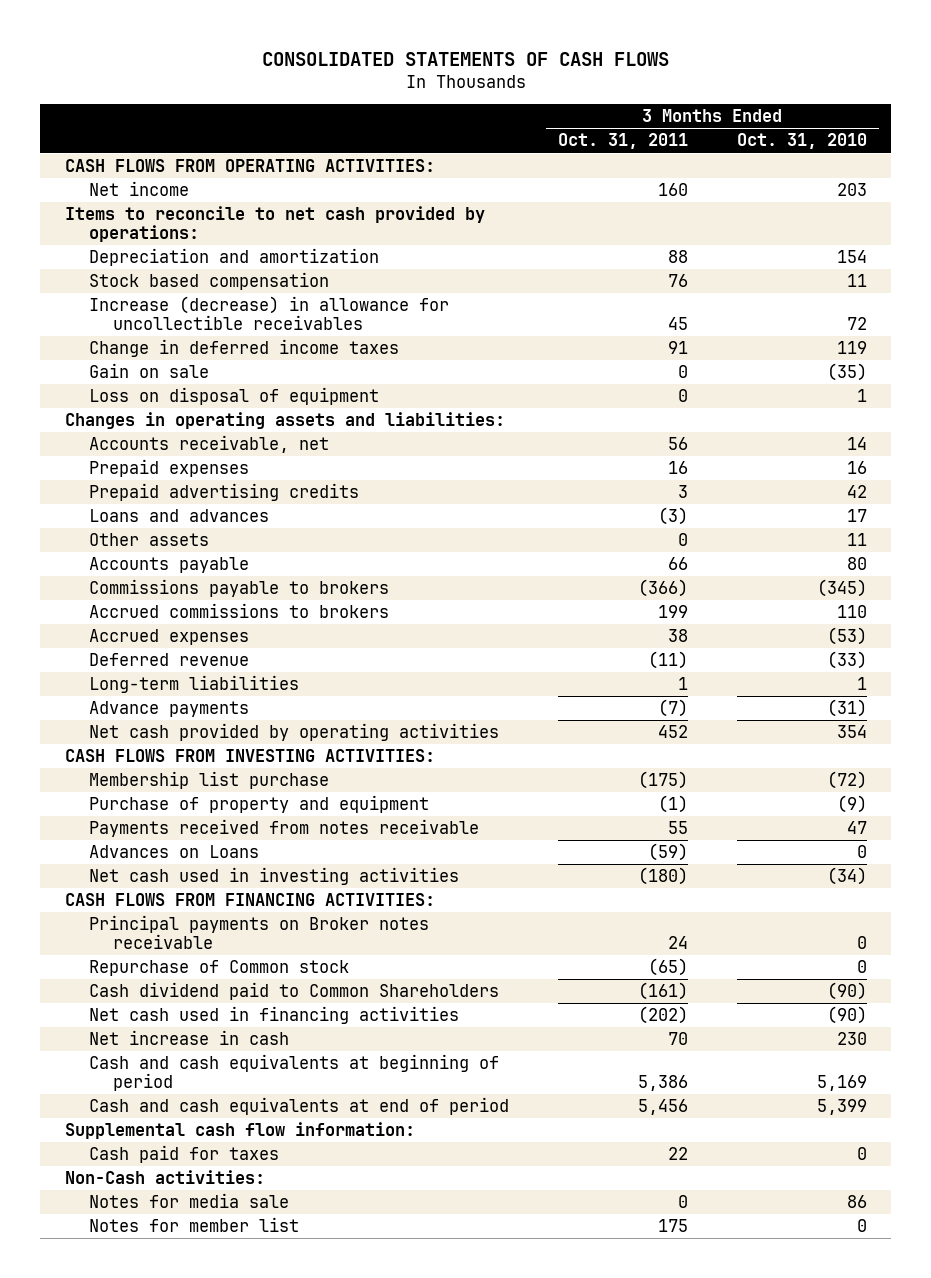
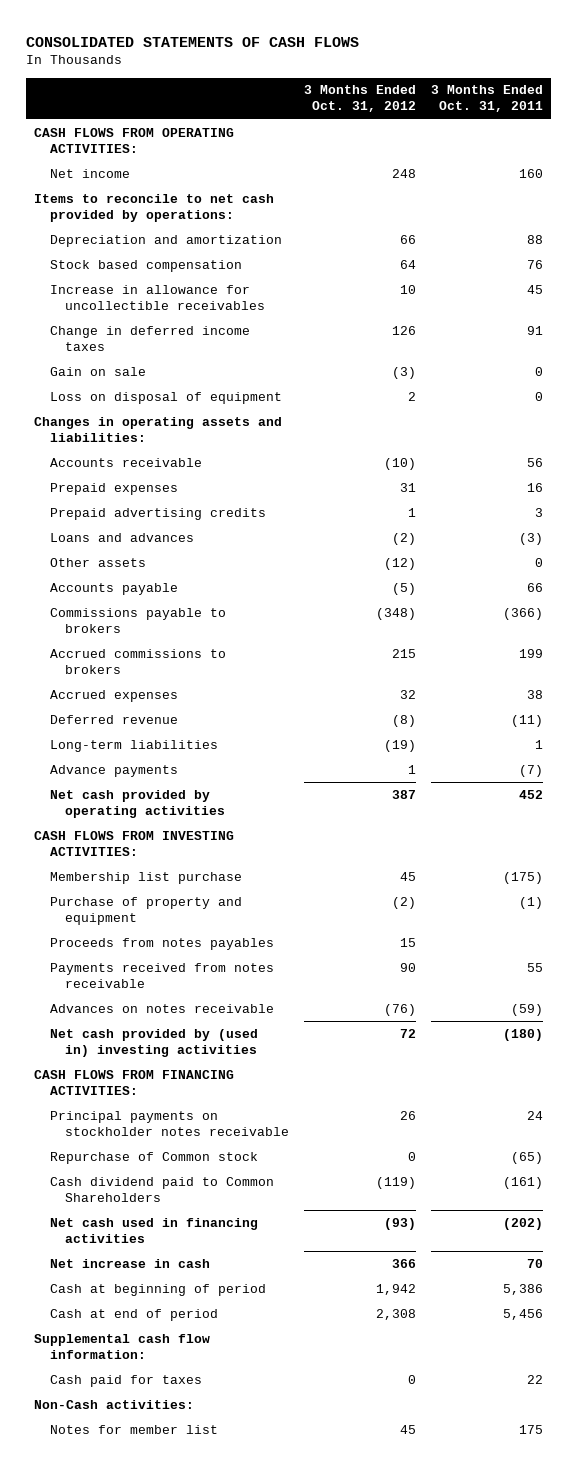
[736,133,867,150] Oct. 31, 2010 -> none
none -> [304,85,417,113] 3 Months Ended Oct. 31, 2012
[88,296,449,331] Increase (decrease) in allowance for uncollectible receivables -> [49,284,266,310] Increase in allowance for uncollectible receivables
[88,435,329,454] Accounts receivable, net -> [49,457,202,467] Accounts receivable
none -> [49,937,274,950] Proceeds from notes payables
[88,845,259,859] Advances on Loans -> none
none -> [49,1003,274,1013] Advances on notes receivable
[88,867,459,886] Net cash used in investing activities -> [49,1028,258,1057] Net cash provided by (used in) investing activities
[88,915,429,950] Principal payments on Broker notes receivable -> [49,1110,290,1136] Principal payments on stockholder notes receivable
[88,1054,499,1092] Cash and cash equivalents at beginning of period -> [49,1283,266,1296] Cash at beginning of period
[88,1097,509,1116] Cash and cash equivalents at end of period -> [49,1308,218,1321] Cash at end of period
[88,1193,289,1209] Notes for media sale -> none

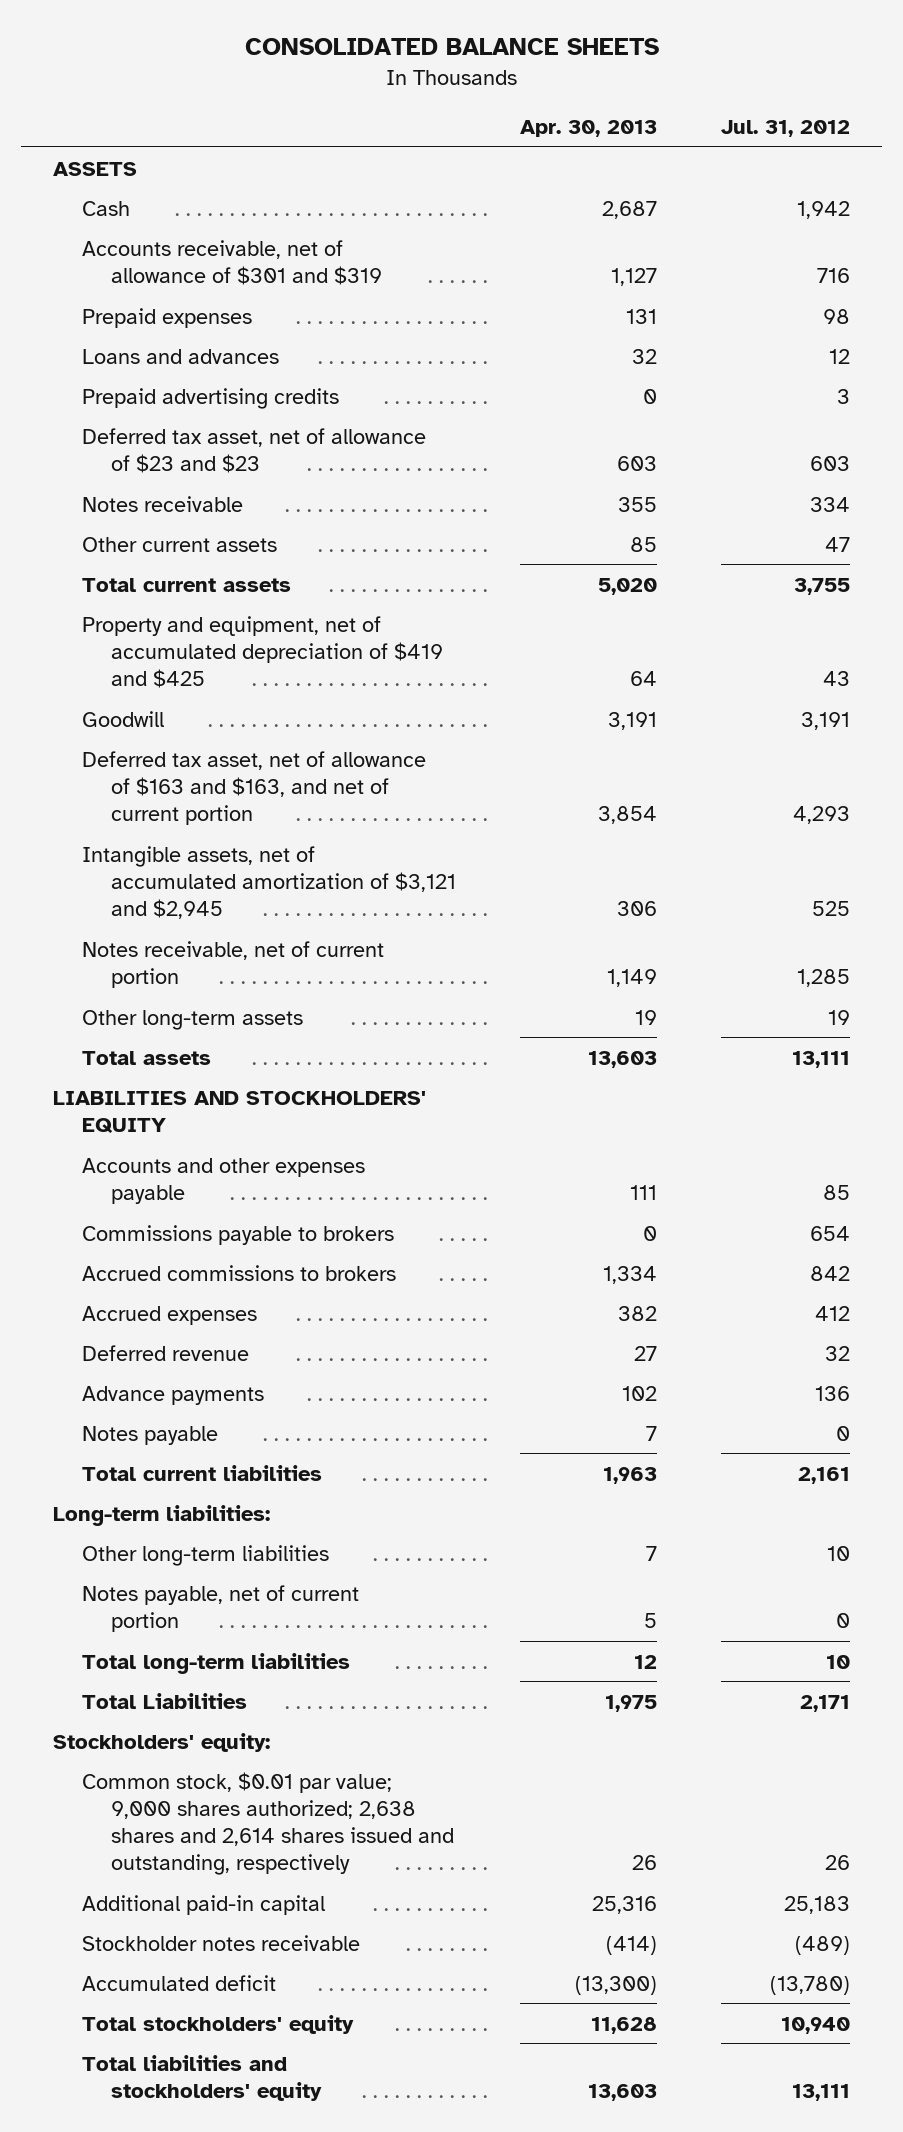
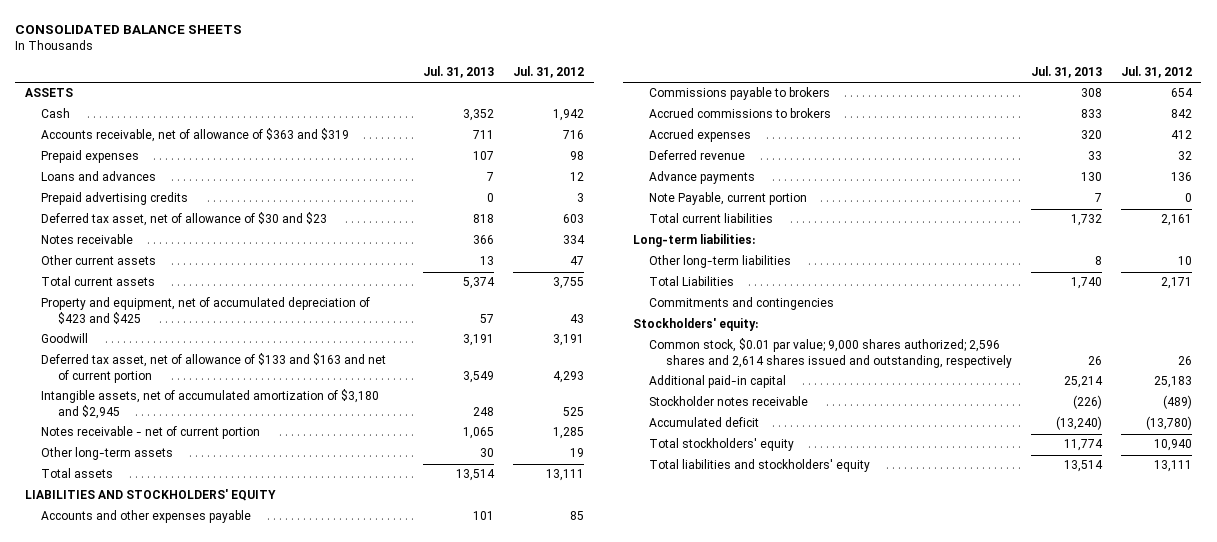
[520,120,658,138] Apr. 30, 2013 -> none
none -> [423,66,495,79] Jul. 31, 2013
[82,239,383,285] Accounts receivable, net of allowance of $301 and $319 -> [41,128,350,143] Accounts receivable, net of allowance of $363 and $319
[82,427,427,473] Deferred tax asset, net of allowance of $23 and $23 -> [41,212,328,227] Deferred tax asset, net of allowance of $30 and $23
[82,615,444,689] Property and equipment, net of accumulated depreciation of $419 and $425 -> [41,297,371,324] Property and equipment, net of accumulated depreciation of $423 and $425
[82,750,427,826] Deferred tax asset, net of allowance of $163 and $163, and net of current portion -> [41,353,387,383] Deferred tax asset, net of allowance of $133 and $163 and net of current portion
[82,845,457,920] Intangible assets, net of accumulated amortization of $3,121 and $2,945 -> [41,389,380,419] Intangible assets, net of accumulated amortization of $3,180 and $2,945
[82,940,385,988] Notes receivable, net of current portion -> [41,426,261,440] Notes receivable - net of current portion
[82,1425,219,1445] Notes payable -> [649,192,808,206] Note Payable, current portion
[82,1584,360,1632] Notes payable, net of current portion -> none
[82,1652,351,1674] Total long-term liabilities -> none
none -> [649,297,835,311] Commitments and contingencies
[82,1771,455,1876] Common stock, $0.01 par value; 9,000 shares authorized; 2,638 shares and 2,614 shares issued and outstanding, respectively -> [649,338,1012,368] Common stock, $0.01 par value; 9,000 shares authorized; 2,596 shares and 2,614 shares issued and outstanding, respectively

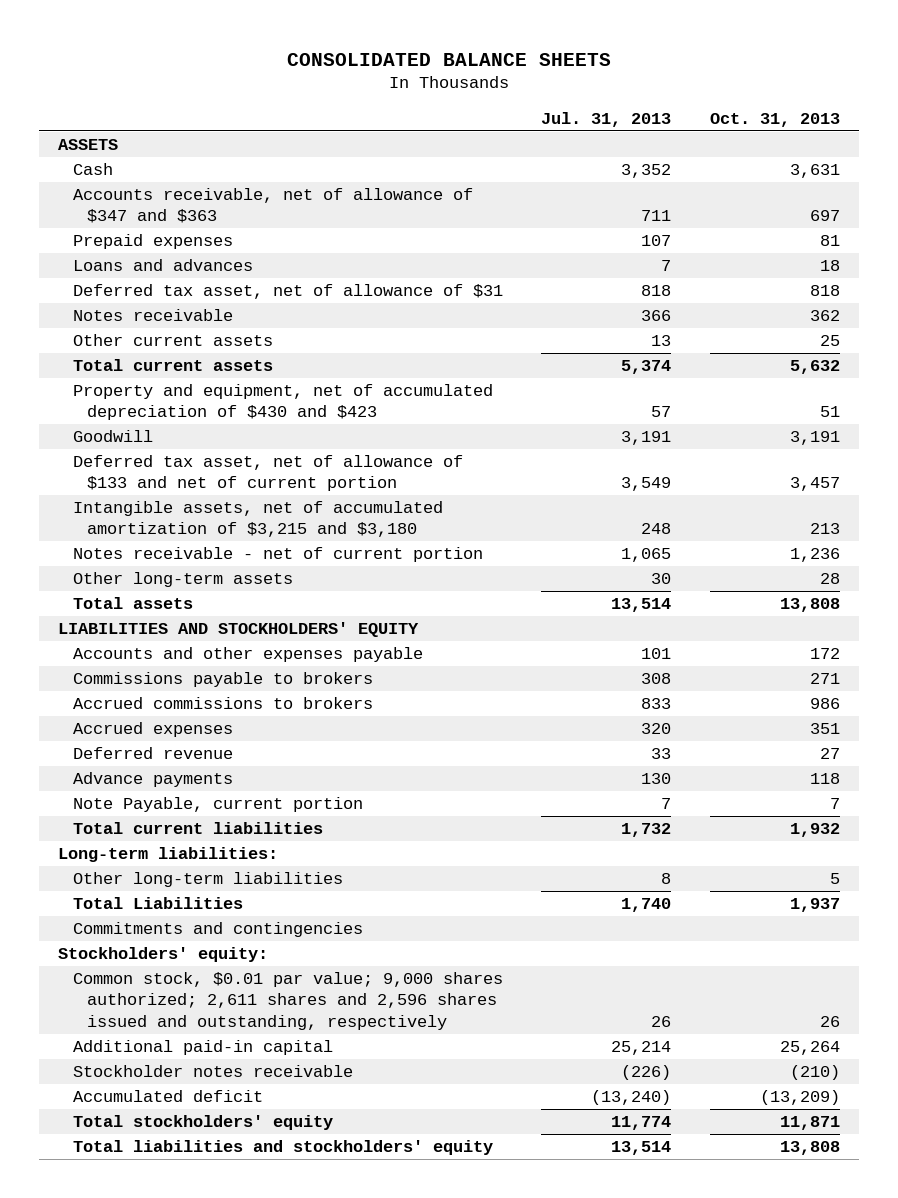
[513,66,585,79] Jul. 31, 2012 -> none
none -> [709,112,840,127] Oct. 31, 2013
[41,128,350,143] Accounts receivable, net of allowance of $363 and $319 -> [72,188,473,224] Accounts receivable, net of allowance of $347 and $363
[41,192,189,206] Prepaid advertising credits -> none
[41,212,328,227] Deferred tax asset, net of allowance of $30 and $23 -> [72,284,503,300] Deferred tax asset, net of allowance of $31
[41,297,371,324] Property and equipment, net of accumulated depreciation of $423 and $425 -> [72,384,493,421] Property and equipment, net of accumulated depreciation of $430 and $423
[41,353,387,383] Deferred tax asset, net of allowance of $133 and $163 and net of current portion -> [72,455,463,492] Deferred tax asset, net of allowance of $133 and net of current portion
[41,389,380,419] Intangible assets, net of accumulated amortization of $3,180 and $2,945 -> [72,501,443,538] Intangible assets, net of accumulated amortization of $3,215 and $3,180
[649,338,1012,368] Common stock, $0.01 par value; 9,000 shares authorized; 2,596 shares and 2,614 shares issued and outstanding, respectively -> [72,972,503,1030] Common stock, $0.01 par value; 9,000 shares authorized; 2,611 shares and 2,596 shares issued and outstanding, respectively

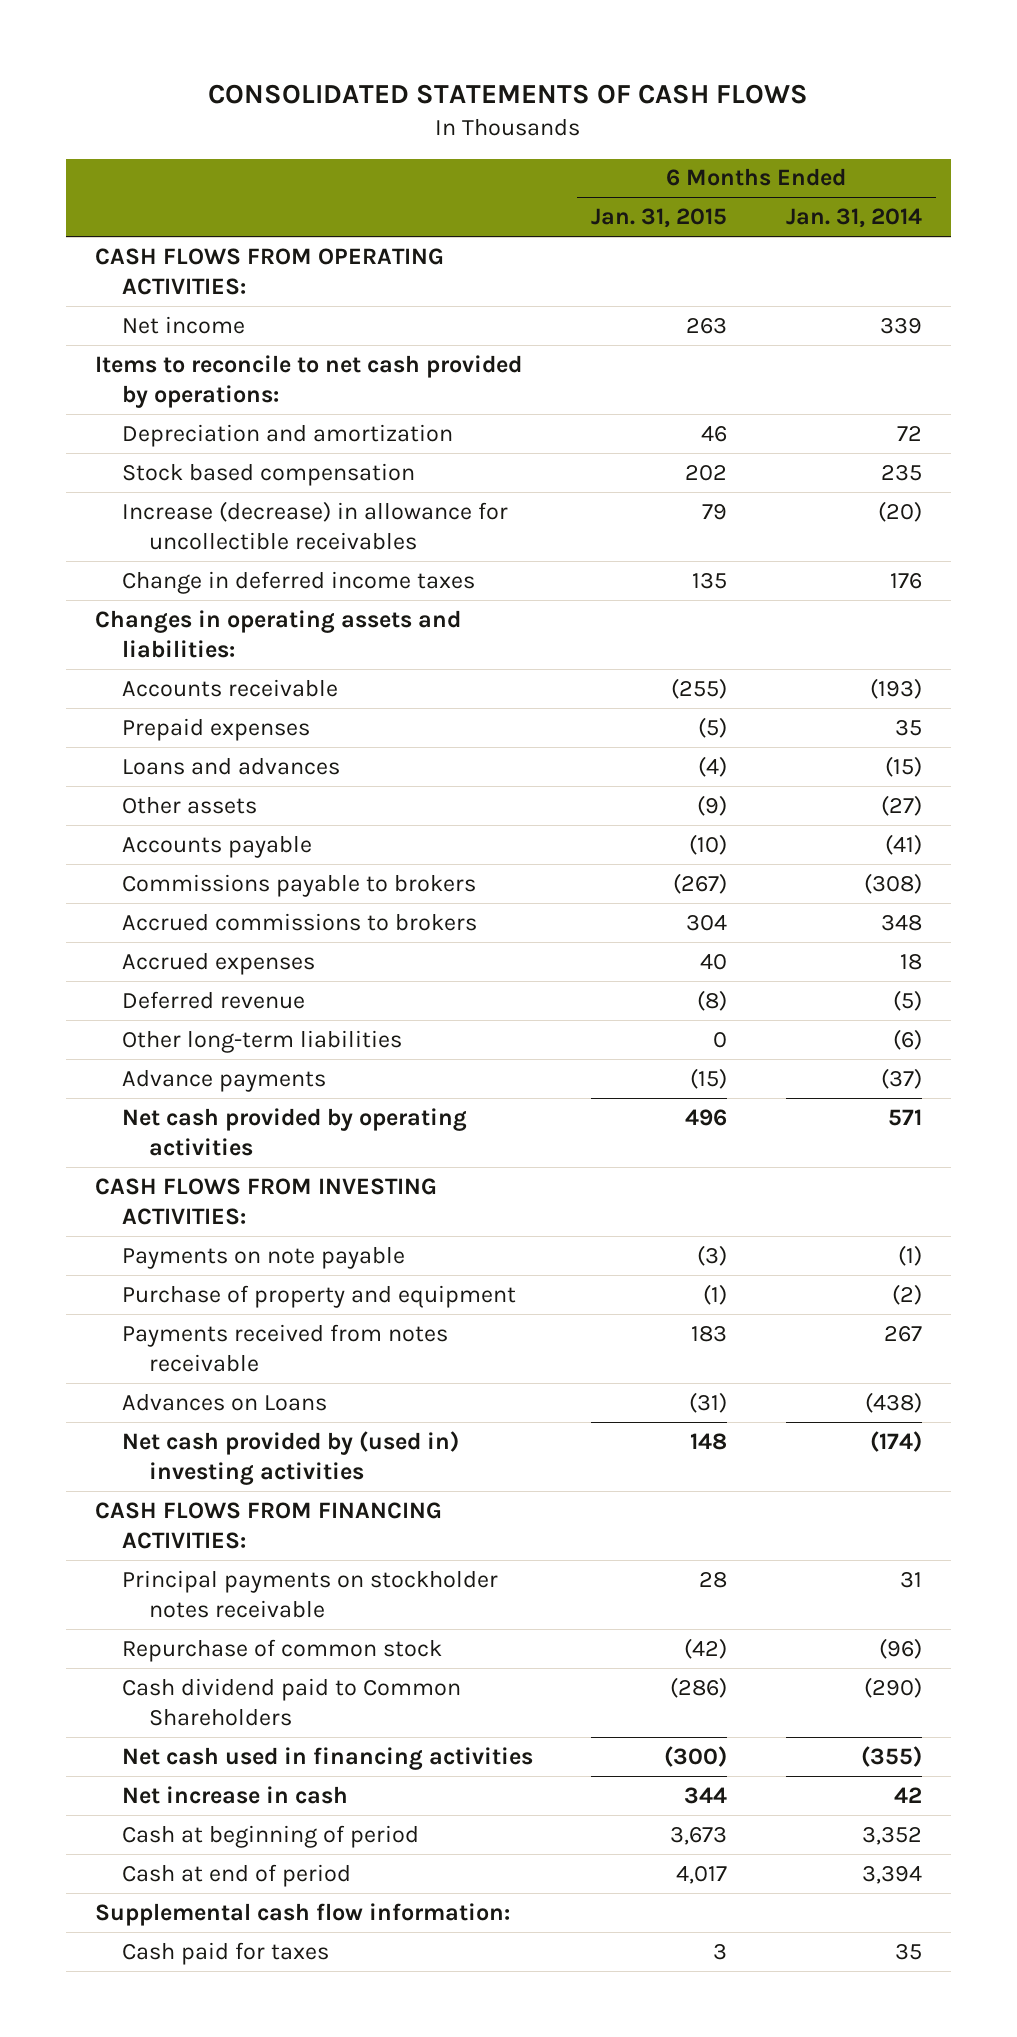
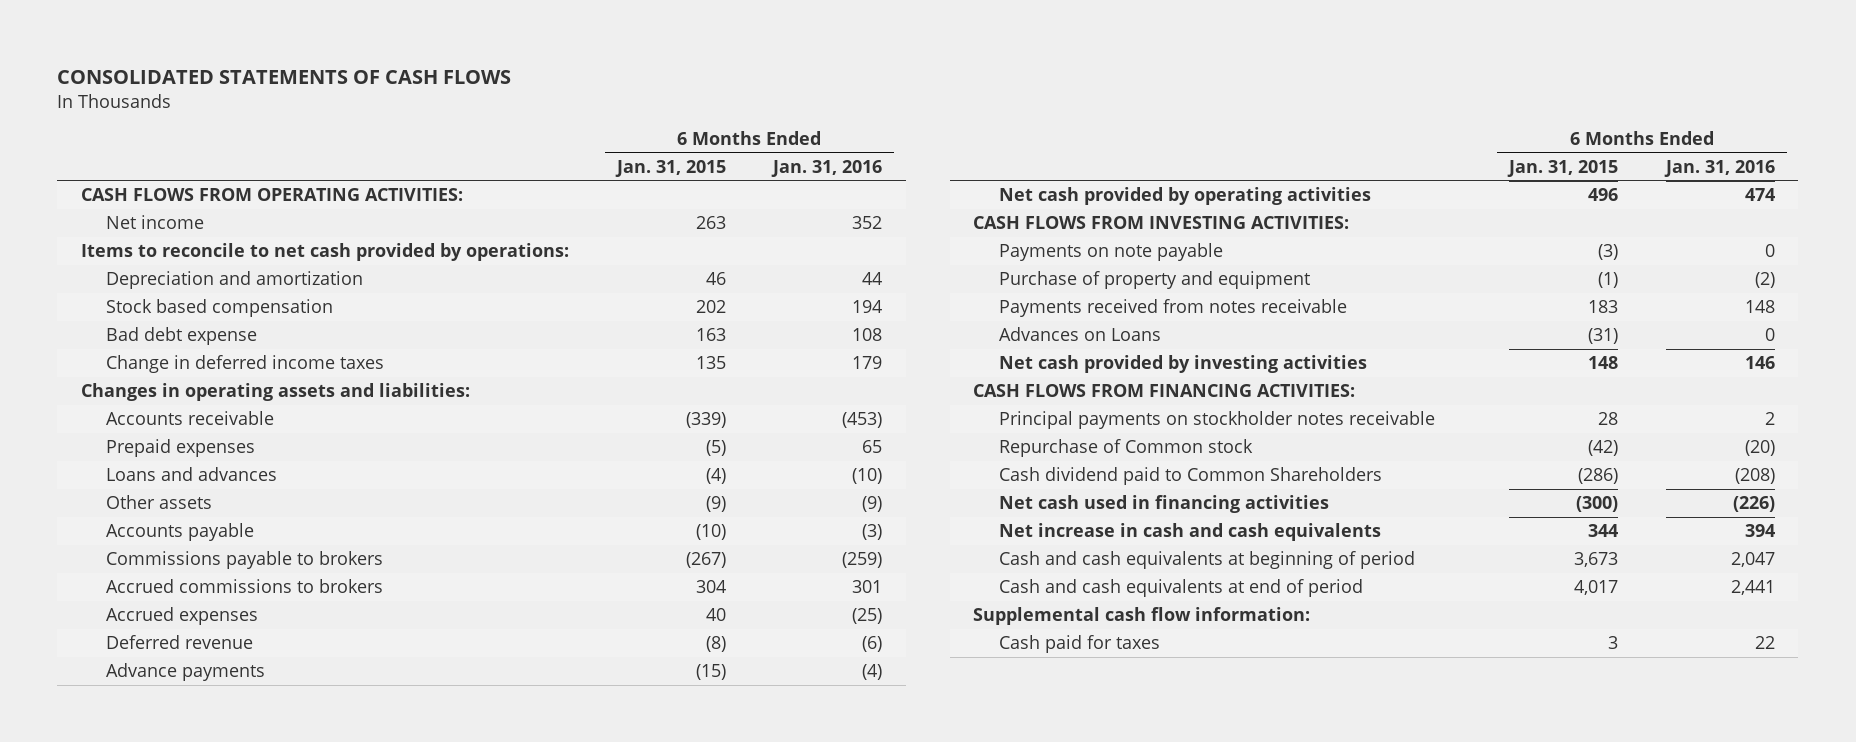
[785,208,922,229] Jan. 31, 2014 -> none
none -> [771,159,883,177] Jan. 31, 2016
[121,500,508,551] Increase (decrease) in allowance for uncollectible receivables -> none
none -> [106,326,258,345] Bad debt expense
[671,677,728,699] (255) -> [685,411,726,428] (339)
[121,1029,402,1053] Other long-term liabilities -> none
[121,1430,459,1486] Net cash provided by (used in) investing activities -> [998,354,1367,373] Net cash provided by investing activities
[121,1638,442,1662] Repurchase of common stock -> [998,438,1253,457] Repurchase of Common stock
[121,1785,348,1804] Net increase in cash -> [998,522,1381,541] Net increase in cash and cash equivalents
[121,1824,419,1848] Cash at beginning of period -> [998,550,1415,569] Cash and cash equivalents at beginning of period
[121,1863,351,1887] Cash at end of period -> [998,578,1363,597] Cash and cash equivalents at end of period

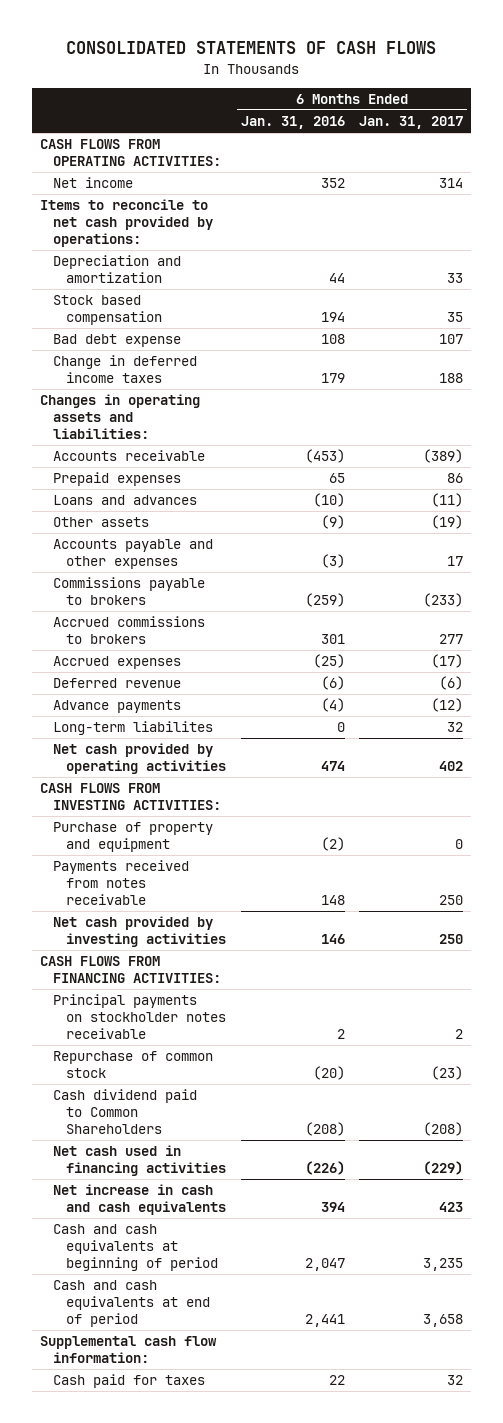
[614,159,726,177] Jan. 31, 2015 -> none
none -> [359,116,464,130] Jan. 31, 2017
[106,522,255,541] Accounts payable -> [52,539,213,569] Accounts payable and other expenses
none -> [52,721,213,736] Long-term liabilites
[998,242,1223,261] Payments on note payable -> none
[998,326,1161,341] Advances on Loans -> none
[998,438,1253,457] Repurchase of Common stock -> [52,1051,213,1078] Repurchase of common stock

